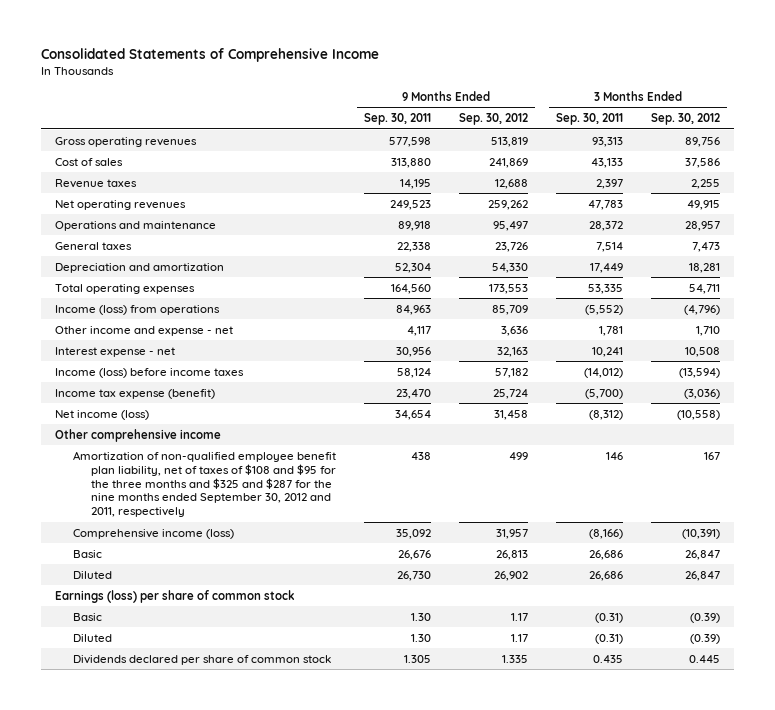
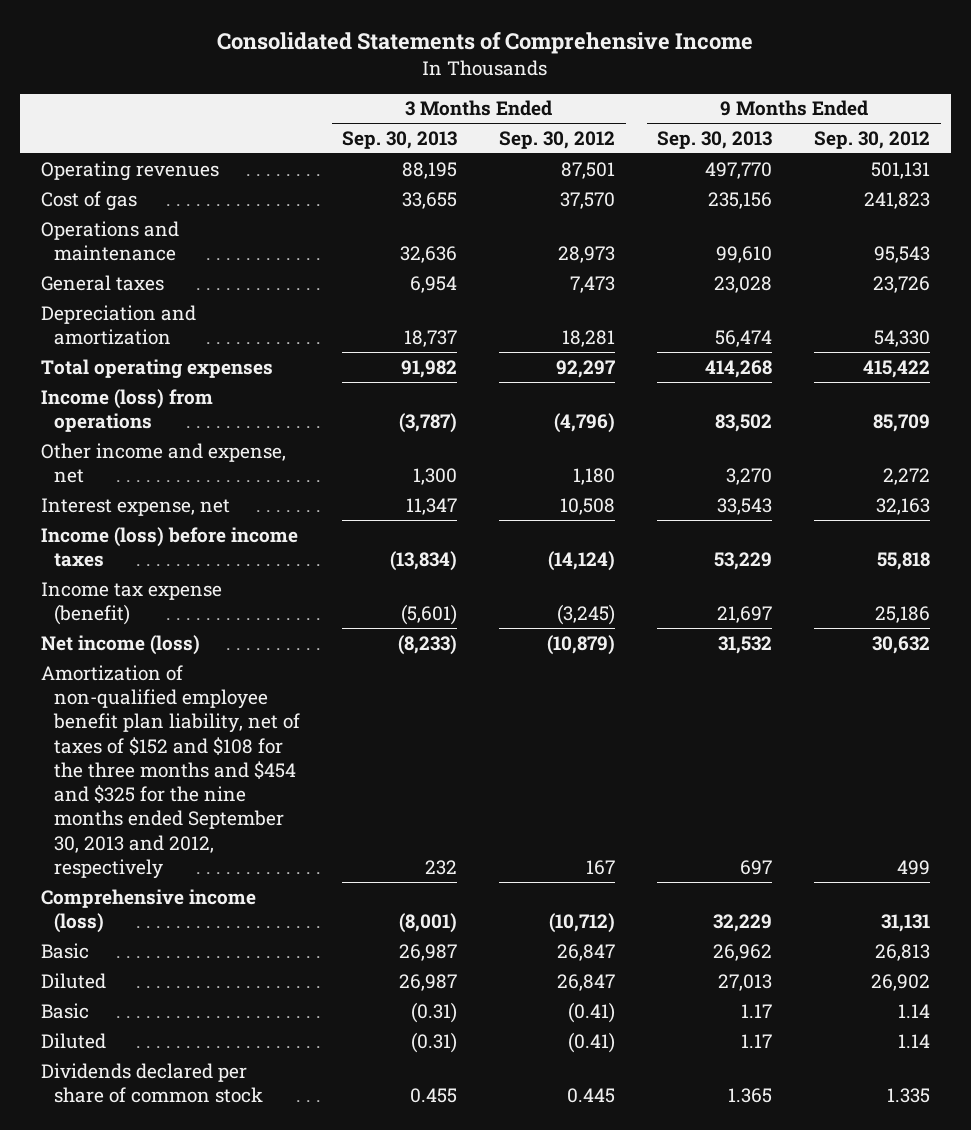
[364,113,432,126] Sep. 30, 2011 -> none
[556,113,624,126] Sep. 30, 2011 -> none
none -> [342,130,458,149] Sep. 30, 2013
none -> [657,130,773,149] Sep. 30, 2013
[54,178,137,188] Revenue taxes -> none
[54,199,186,210] Net operating revenues -> none
[54,136,197,147] Gross operating revenues -> [40,160,219,181] Operating revenues
[491,136,529,147] 513,819 -> [871,161,931,179] 501,131
[684,136,720,147] 89,756 -> [561,161,616,179] 87,501
[54,157,123,166] Cost of sales -> [40,190,137,211] Cost of gas
[489,157,529,168] 241,869 -> [864,191,931,209] 241,823
[684,157,720,168] 37,586 -> [560,191,616,209] 37,570
[493,220,529,231] 95,497 -> [874,245,931,263] 95,543
[684,220,720,231] 28,957 -> [558,245,616,263] 28,973
[489,283,529,294] 173,553 -> [863,359,931,378] 415,422
[688,283,720,294] 54,711 -> [556,359,616,378] 92,297
[54,428,221,442] Other comprehensive income -> none
[54,325,233,336] Other income and expense - net -> [40,442,286,483] Other income and expense, net
[501,325,529,336] 3,636 -> [883,467,931,485] 2,272
[695,325,720,336] 1,710 -> [573,467,616,485] 1,180
[54,346,175,357] Interest expense - net -> [40,497,230,516] Interest expense, net
[495,367,529,378] 57,182 -> [877,551,931,570] 55,818
[678,367,720,378] (13,594) -> [548,550,616,571] (14,124)
[493,388,529,399] 25,724 -> [875,605,931,623] 25,186
[683,388,720,399] (3,036) -> [557,603,616,625] (3,245)
[494,409,529,420] 31,458 -> [872,635,931,654] 30,632
[676,409,720,420] (10,558) -> [547,634,616,655] (10,879)
[73,450,337,518] Amortization of non-qualified employee benefit plan liability, net of taxes of $108 and $95 for the three months and $325 and $287 for the nine months ended September 30, 2012 and 2011, respectively -> [40,664,301,880] Amortization of non-qualified employee benefit plan liability, net of taxes of $152 and $108 for the three months and $454 and $325 for the nine months ended September 30, 2013 and 2012, respectively
[496,528,529,539] 31,957 -> [881,913,931,932] 31,131
[681,528,720,539] (10,391) -> [549,912,616,933] (10,712)
[54,589,295,603] Earnings (loss) per share of common stock -> none
[511,612,529,621] 1.17 -> [898,1003,931,1018] 1.14
[689,612,720,623] (0.39) -> [568,1001,616,1023] (0.41)
[511,633,529,642] 1.17 -> [898,1033,931,1048] 1.14
[689,633,720,644] (0.39) -> [568,1031,616,1053] (0.41)

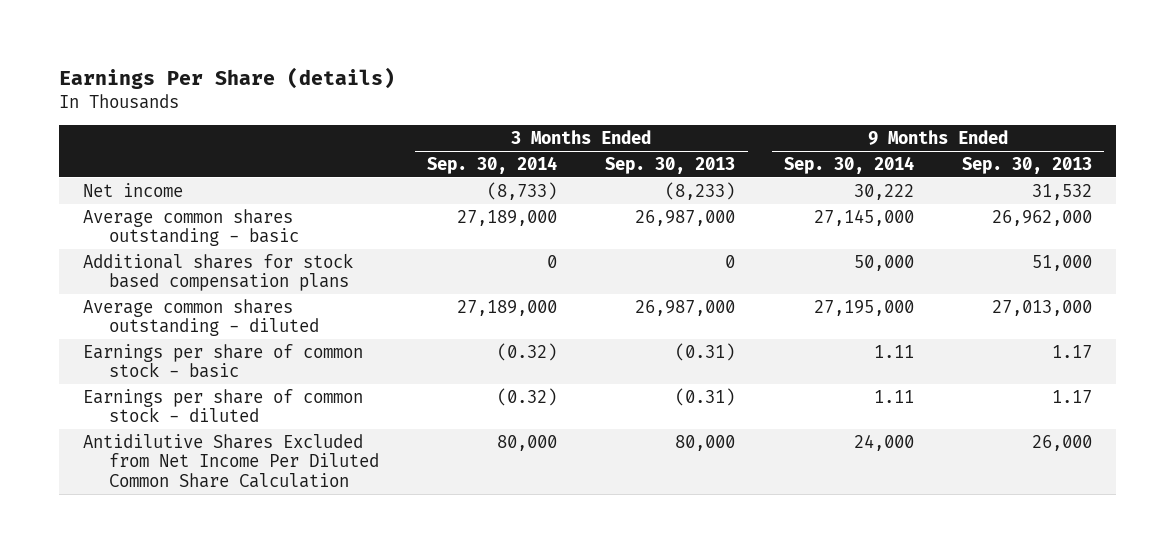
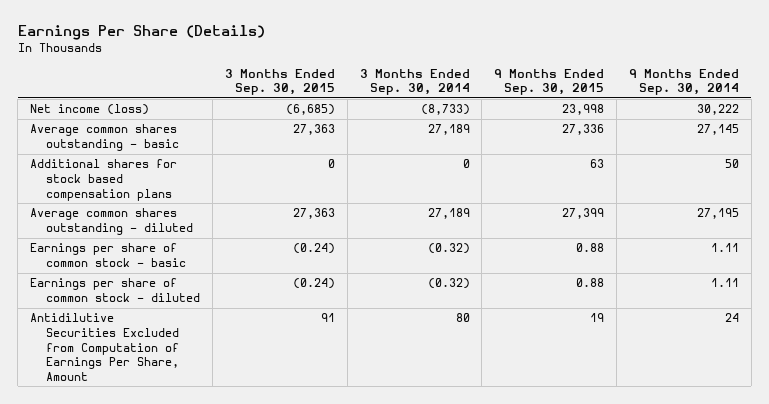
[58,67,395,90] Earnings Per Share (details) -> [17,24,265,40] Earnings Per Share (Details)
[605,156,736,174] Sep. 30, 2013 -> none
[961,156,1092,174] Sep. 30, 2013 -> none
none -> [224,68,335,96] 3 Months Ended Sep. 30, 2015
none -> [494,68,605,96] 9 Months Ended Sep. 30, 2015
[83,182,184,197] Net income -> [30,104,150,116] Net income (loss)
[457,209,558,226] 27,189,000 -> [427,124,470,136] 27,189
[813,208,914,226] 27,145,000 -> [696,124,739,136] 27,145
[853,254,914,271] 50,000 -> [724,159,739,169] 50
[457,299,558,316] 27,189,000 -> [427,208,470,220] 27,189
[813,299,914,316] 27,195,000 -> [696,208,739,220] 27,195
[83,433,380,489] Antidilutive Shares Excluded from Net Income Per Diluted Common Share Calculation -> [30,313,180,381] Antidilutive Securities Excluded from Computation of Earnings Per Share, Amount
[497,434,558,451] 80,000 -> [455,313,470,323] 80
[853,433,914,451] 24,000 -> [724,313,739,323] 24

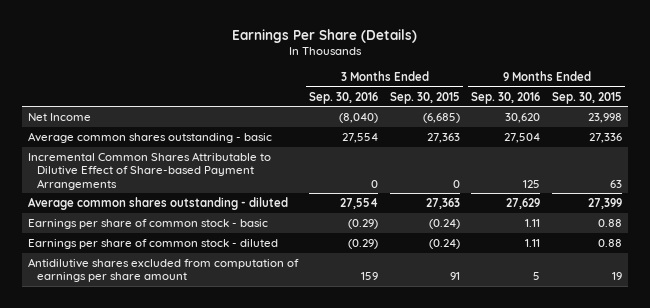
[359,68,470,96] 3 Months Ended Sep. 30, 2014 -> none
[628,68,739,96] 9 Months Ended Sep. 30, 2014 -> none
none -> [309,91,379,104] Sep. 30, 2016
none -> [471,91,541,104] Sep. 30, 2016
[30,104,150,116] Net income (loss) -> [27,112,91,121] Net Income
[30,159,178,201] Additional shares for stock based compensation plans -> none
none -> [27,151,271,190] Incremental Common Shares Attributable to Dilutive Effect of Share-based Payment Arrangements
[30,313,180,381] Antidilutive Securities Excluded from Computation of Earnings Per Share, Amount -> [27,257,299,283] Antidilutive shares excluded from computation of earnings per share amount

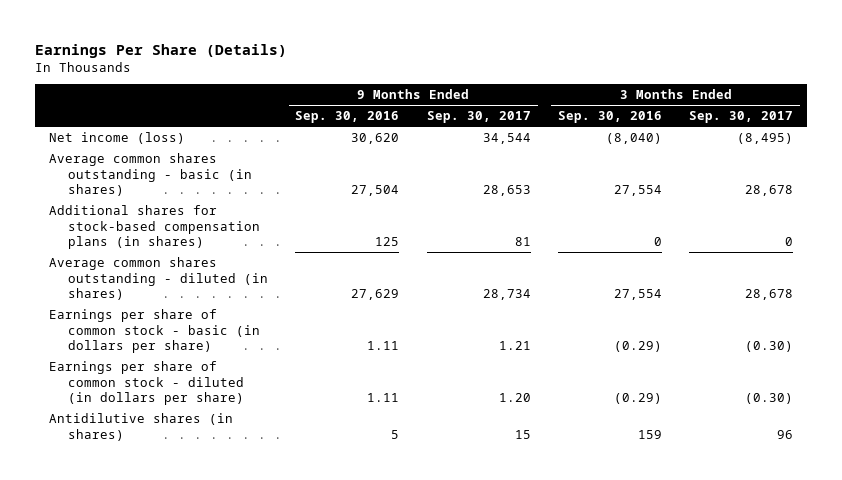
[389,91,460,104] Sep. 30, 2015 -> none
[551,91,622,104] Sep. 30, 2015 -> none
none -> [426,111,531,124] Sep. 30, 2017
none -> [689,111,794,124] Sep. 30, 2017
[27,112,91,121] Net Income -> [48,132,185,145] Net income (loss)
[27,131,272,143] Average common shares outstanding - basic -> [48,153,253,197] Average common shares outstanding - basic (in shares)
[27,151,271,190] Incremental Common Shares Attributable to Dilutive Effect of Share-based Payment Arrangements -> [48,205,261,250] Additional shares for stock-based compensation plans (in shares)
[27,196,288,210] Average common shares outstanding - diluted -> [48,257,269,301] Average common shares outstanding - diluted (in shares)
[27,218,268,229] Earnings per share of common stock - basic -> [48,309,261,354] Earnings per share of common stock - basic (in dollars per share)
[27,238,278,249] Earnings per share of common stock - diluted -> [48,361,245,406] Earnings per share of common stock - diluted (in dollars per share)
[27,257,299,283] Antidilutive shares excluded from computation of earnings per share amount -> [48,413,233,441] Antidilutive shares (in shares)

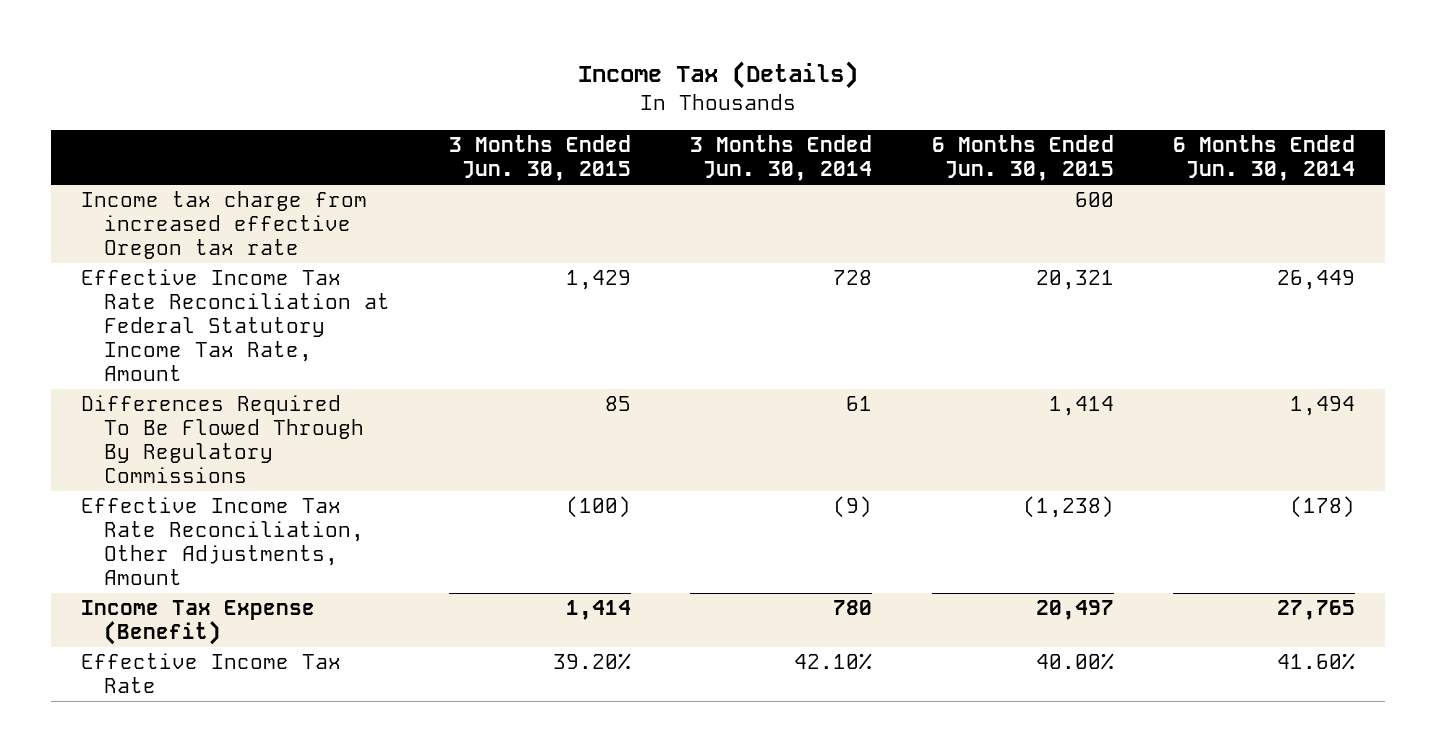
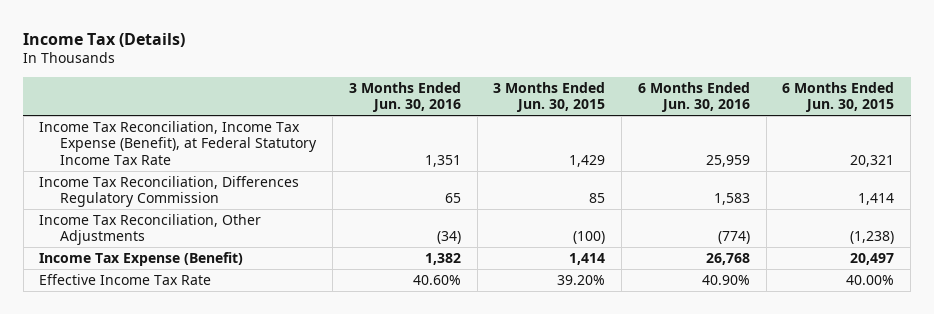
[690,135,873,182] 3 Months Ended Jun. 30, 2014 -> none
[1173,135,1356,182] 6 Months Ended Jun. 30, 2014 -> none
none -> [348,81,461,113] 3 Months Ended Jun. 30, 2016
none -> [637,81,750,113] 6 Months Ended Jun. 30, 2016
[80,191,367,260] Income tax charge from increased effective Oregon tax rate -> none
[80,269,390,382] Effective Income Tax Rate Reconciliation at Federal Statutory Income Tax Rate, Amount -> [39,120,318,165] Income Tax Reconciliation, Income Tax Expense (Benefit), at Federal Statutory Income Tax Rate
[80,395,364,484] Differences Required To Be Flowed Through By Regulatory Commissions -> [39,175,300,208] Income Tax Reconciliation, Differences Regulatory Commission
[80,497,364,586] Effective Income Tax Rate Reconciliation, Other Adjustments, Amount -> [39,213,262,246] Income Tax Reconciliation, Other Adjustments

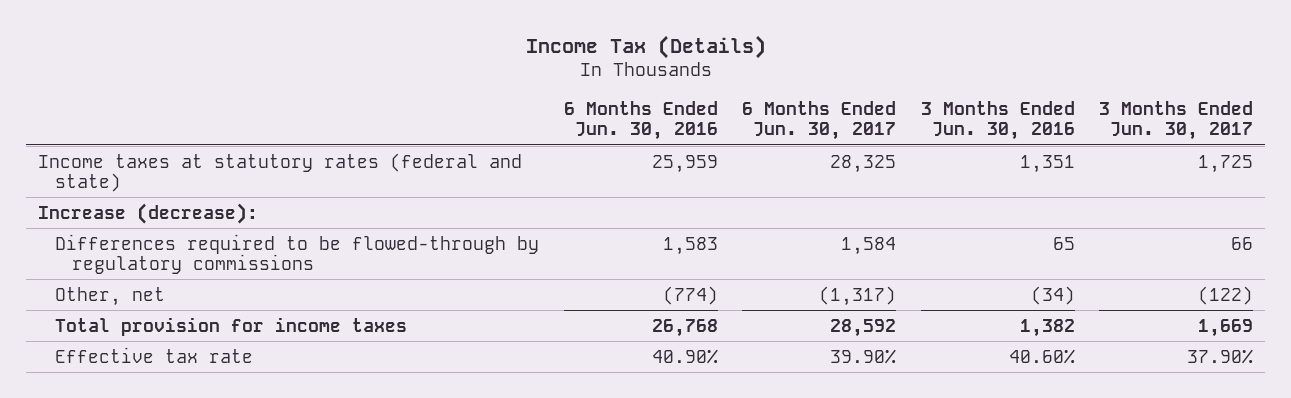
[493,81,606,113] 3 Months Ended Jun. 30, 2015 -> none
[782,81,895,113] 6 Months Ended Jun. 30, 2015 -> none
none -> [742,101,897,141] 6 Months Ended Jun. 30, 2017
none -> [1099,101,1254,141] 3 Months Ended Jun. 30, 2017
[39,120,318,165] Income Tax Reconciliation, Income Tax Expense (Benefit), at Federal Statutory Income Tax Rate -> [38,152,523,192] Income taxes at statutory rates (federal and state)
none -> [38,202,259,224] Increase (decrease):
[39,175,300,208] Income Tax Reconciliation, Differences Regulatory Commission -> [55,233,540,274] Differences required to be flowed-through by regulatory commissions
[39,213,262,246] Income Tax Reconciliation, Other Adjustments -> [55,286,166,306] Other, net
[39,251,244,266] Income Tax Expense (Benefit) -> [55,316,408,336] Total provision for income taxes
[39,273,212,285] Effective Income Tax Rate -> [55,346,254,363] Effective tax rate

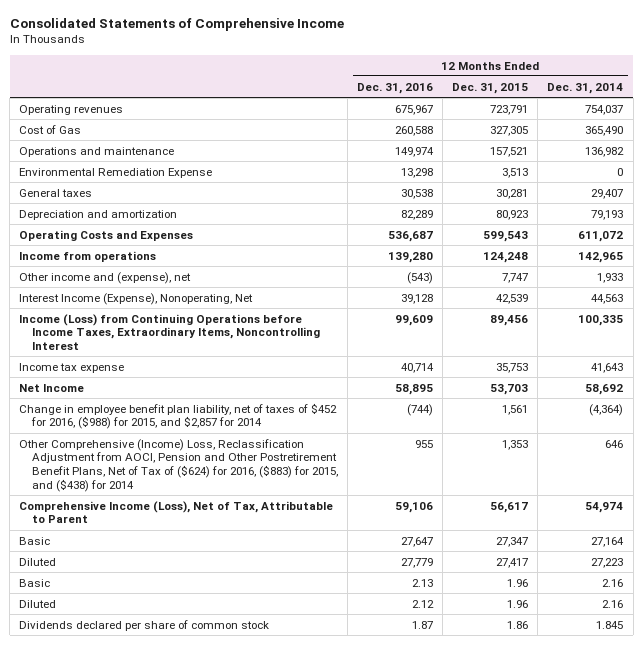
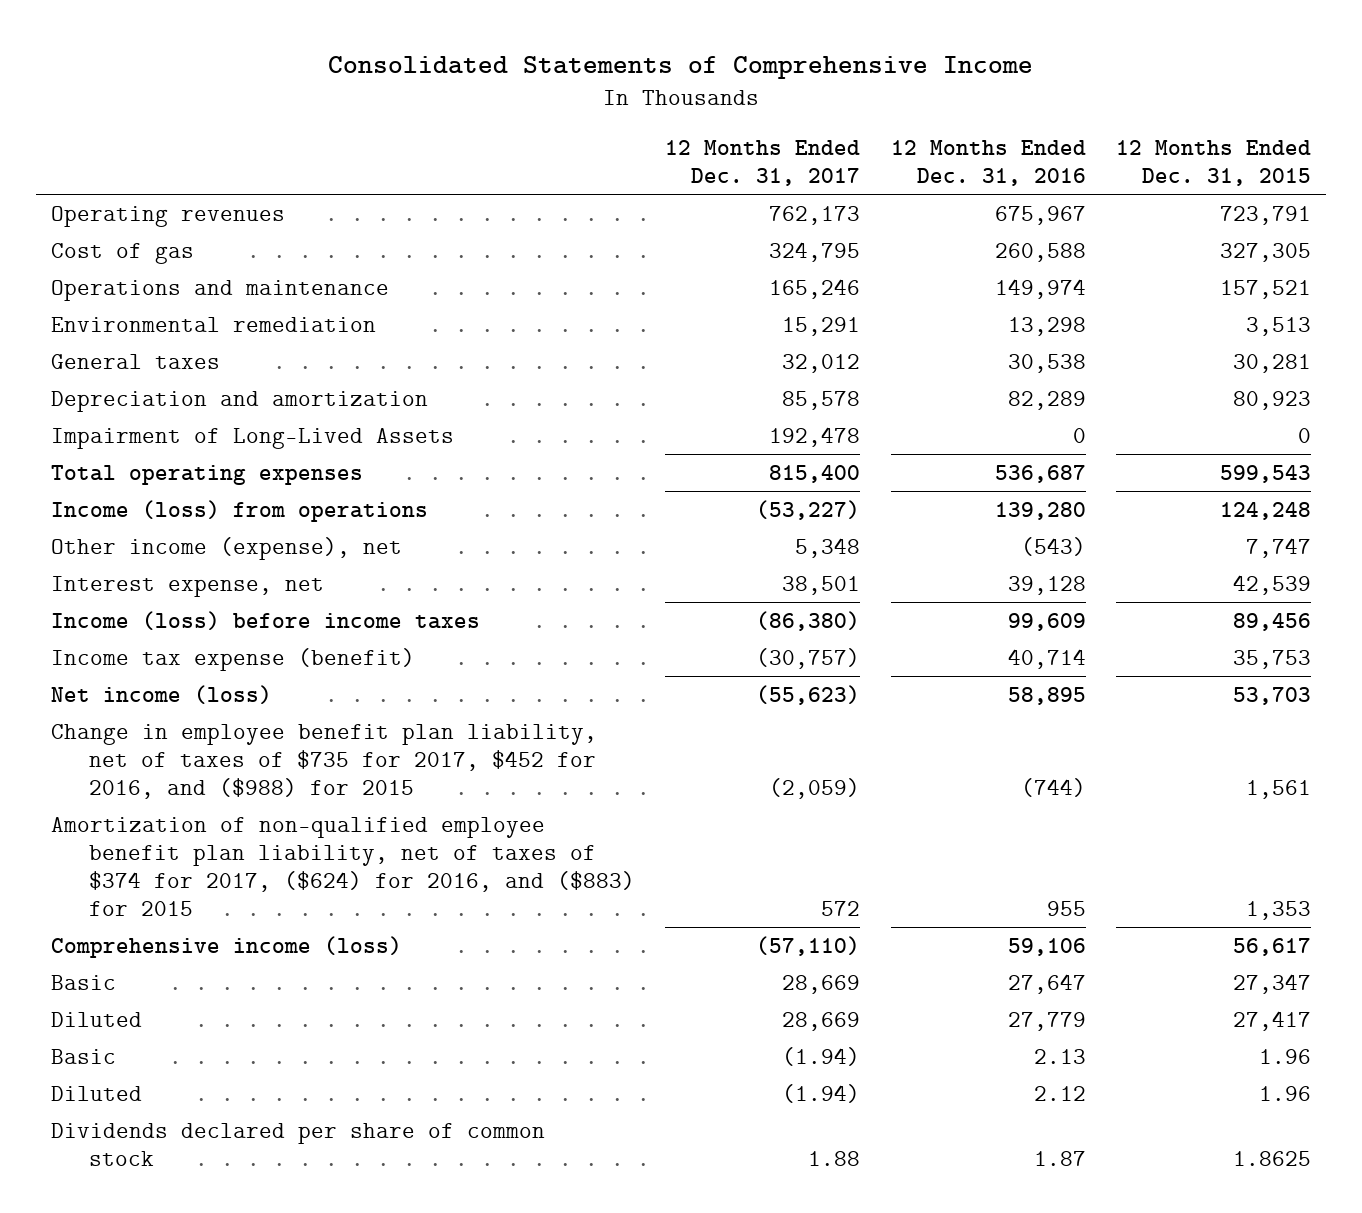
[547,82,624,94] Dec. 31, 2014 -> none
none -> [665,140,861,187] 12 Months Ended Dec. 31, 2017
[19,124,82,134] Cost of Gas -> [50,242,194,264] Cost of gas
[19,167,213,178] Environmental Remediation Expense -> [50,316,376,332] Environmental remediation
none -> [50,427,454,449] Impairment of Long-Lived Assets
[19,229,194,241] Operating Costs and Expenses -> [50,464,363,485] Total operating expenses
[19,250,157,262] Income from operations -> [50,499,428,522] Income (loss) from operations
[19,271,192,284] Other income and (expense), net -> [50,536,402,560] Other income (expense), net
[19,292,254,305] Interest Income (Expense), Nonoperating, Net -> [50,575,324,597] Interest expense, net
[19,313,321,350] Income (Loss) from Continuing Operations before Income Taxes, Extraordinary Items, Noncontrolling Interest -> [50,610,480,630] Income (loss) before income taxes
[19,362,125,373] Income tax expense -> [50,647,415,671] Income tax expense (benefit)
[19,383,85,392] Net Income -> [50,684,272,704] Net income (loss)
[19,402,338,430] Change in employee benefit plan liability, net of taxes of $452 for 2016, ($988) for 2015, and $2,857 for 2014 -> [50,723,597,799] Change in employee benefit plan liability, net of taxes of $735 for 2017, $452 for 2016, and ($988) for 2015
[19,438,339,492] Other Comprehensive (Income) Loss, Reclassification Adjustment from AOCI, Pension and Other Postretirement Benefit Plans, Net of Tax of ($624) for 2016, ($883) for 2015, and ($438) for 2014 -> [50,816,635,916] Amortization of non-qualified employee benefit plan liability, net of taxes of $374 for 2017, ($624) for 2016, and ($883) for 2015
[19,500,334,524] Comprehensive Income (Loss), Net of Tax, Attributable to Parent -> [50,935,402,958] Comprehensive income (loss)
[507,620,529,629] 1.86 -> [1233,1150,1312,1166] 1.8625

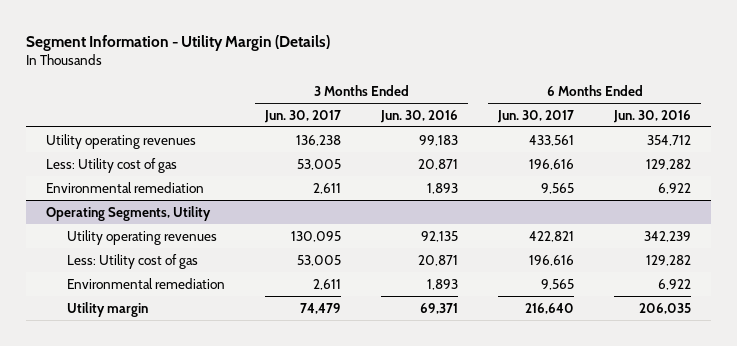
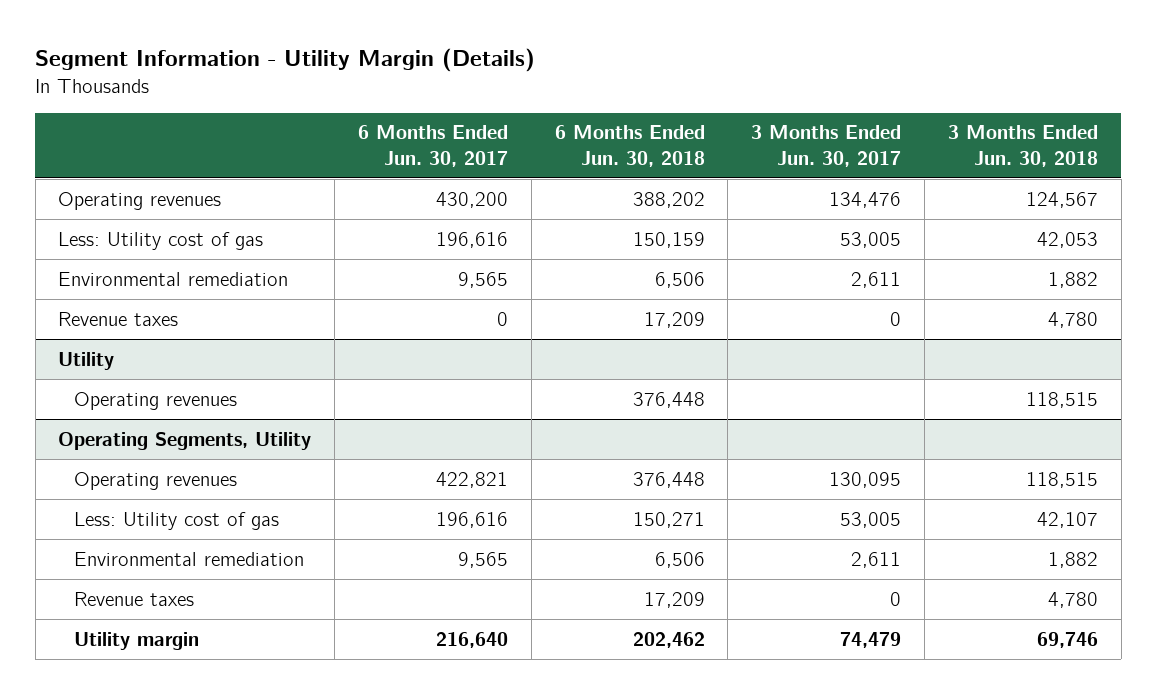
[380,109,459,123] Jun. 30, 2016 -> none
[613,109,692,123] Jun. 30, 2016 -> none
none -> [554,125,705,167] 6 Months Ended Jun. 30, 2018
none -> [947,125,1098,167] 3 Months Ended Jun. 30, 2018
[46,133,197,149] Utility operating revenues -> [58,191,222,210] Operating revenues
[296,134,342,146] 136,238 -> [829,191,902,208] 134,476
[529,134,575,146] 433,561 -> [436,191,509,208] 430,200
none -> [58,311,179,326] Revenue taxes
none -> [58,351,115,370] Utility
none -> [73,391,237,410] Operating revenues
[67,229,218,245] Utility operating revenues -> [73,471,237,490] Operating revenues
none -> [73,591,194,606] Revenue taxes

